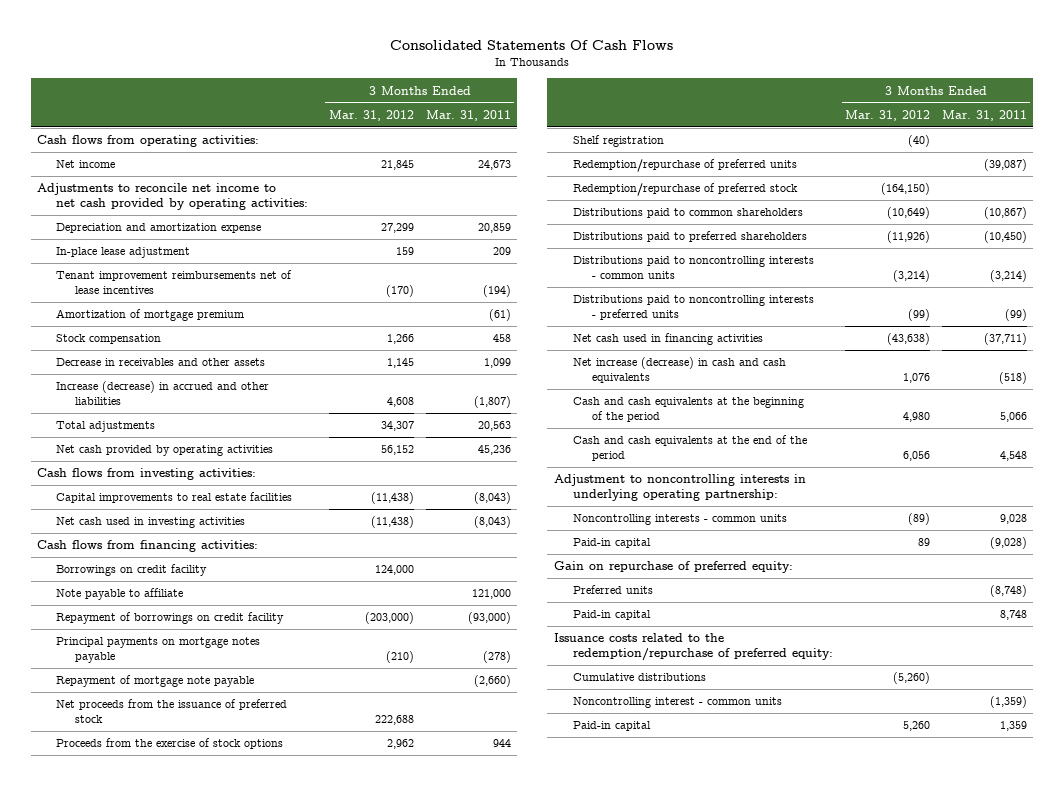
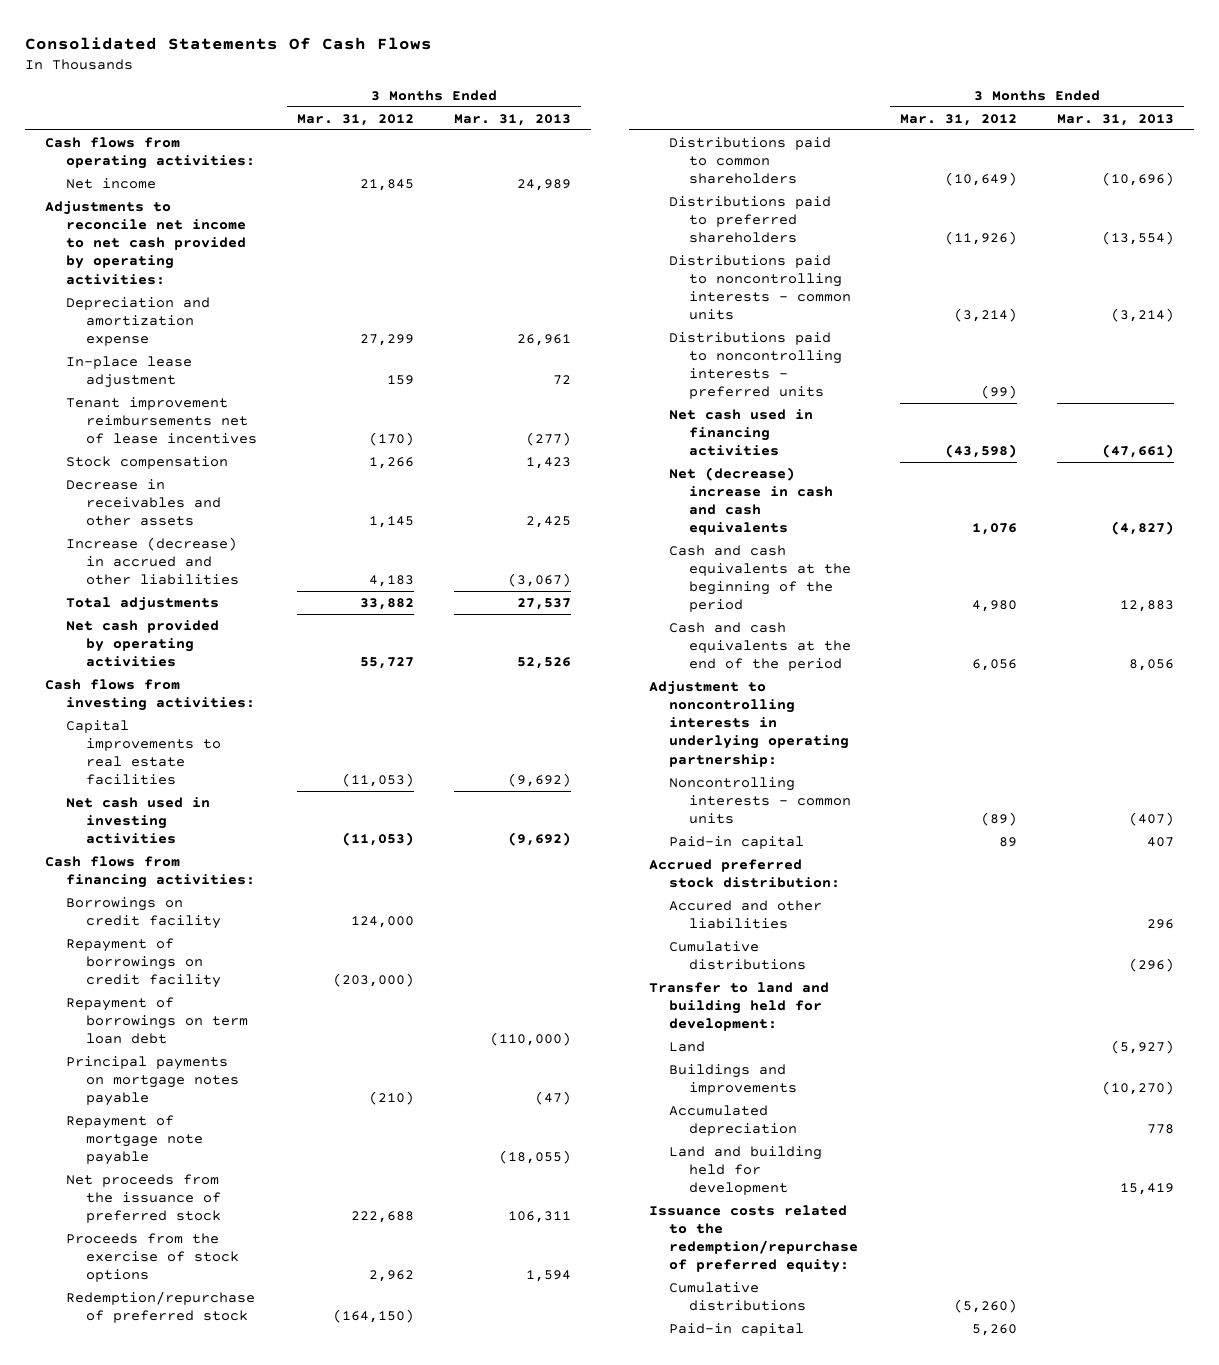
[425,109,511,121] Mar. 31, 2011 -> none
none -> [453,113,571,126] Mar. 31, 2013
[56,309,245,322] Amortization of mortgage premium -> none
[386,396,414,407] 4,608 -> [368,575,414,588] 4,183
[380,421,414,432] 34,307 -> [359,597,414,610] 33,882
[380,445,414,456] 56,152 -> [359,657,414,670] 55,727
[370,492,414,505] (11,438) -> [341,773,414,788] (11,053)
[370,516,414,529] (11,438) -> [341,832,414,847] (11,053)
[56,588,184,601] Note payable to affiliate -> none
none -> [65,996,248,1045] Repayment of borrowings on term loan debt
[572,135,664,148] Shelf registration -> none
[572,159,797,173] Redemption/repurchase of preferred units -> none
[886,333,930,346] (43,638) -> [945,444,1018,459] (43,598)
[572,357,786,383] Net increase (decrease) in cash and cash equivalents -> [668,466,834,536] Net (decrease) increase in cash and cash equivalents
[553,561,793,574] Gain on repurchase of preferred equity: -> none
[572,585,653,595] Preferred units -> none
[572,610,651,621] Paid-in capital -> none
none -> [648,858,840,889] Accrued preferred stock distribution:
none -> [668,899,822,930] Accured and other liabilities
none -> [668,940,807,971] Cumulative distributions
none -> [648,981,829,1032] Transfer to land and building held for development:
none -> [668,1040,705,1052] Land
none -> [668,1063,798,1096] Buildings and improvements
none -> [668,1104,798,1137] Accumulated depreciation
none -> [668,1145,822,1196] Land and building held for development
[572,697,782,709] Noncontrolling interest - common units -> none

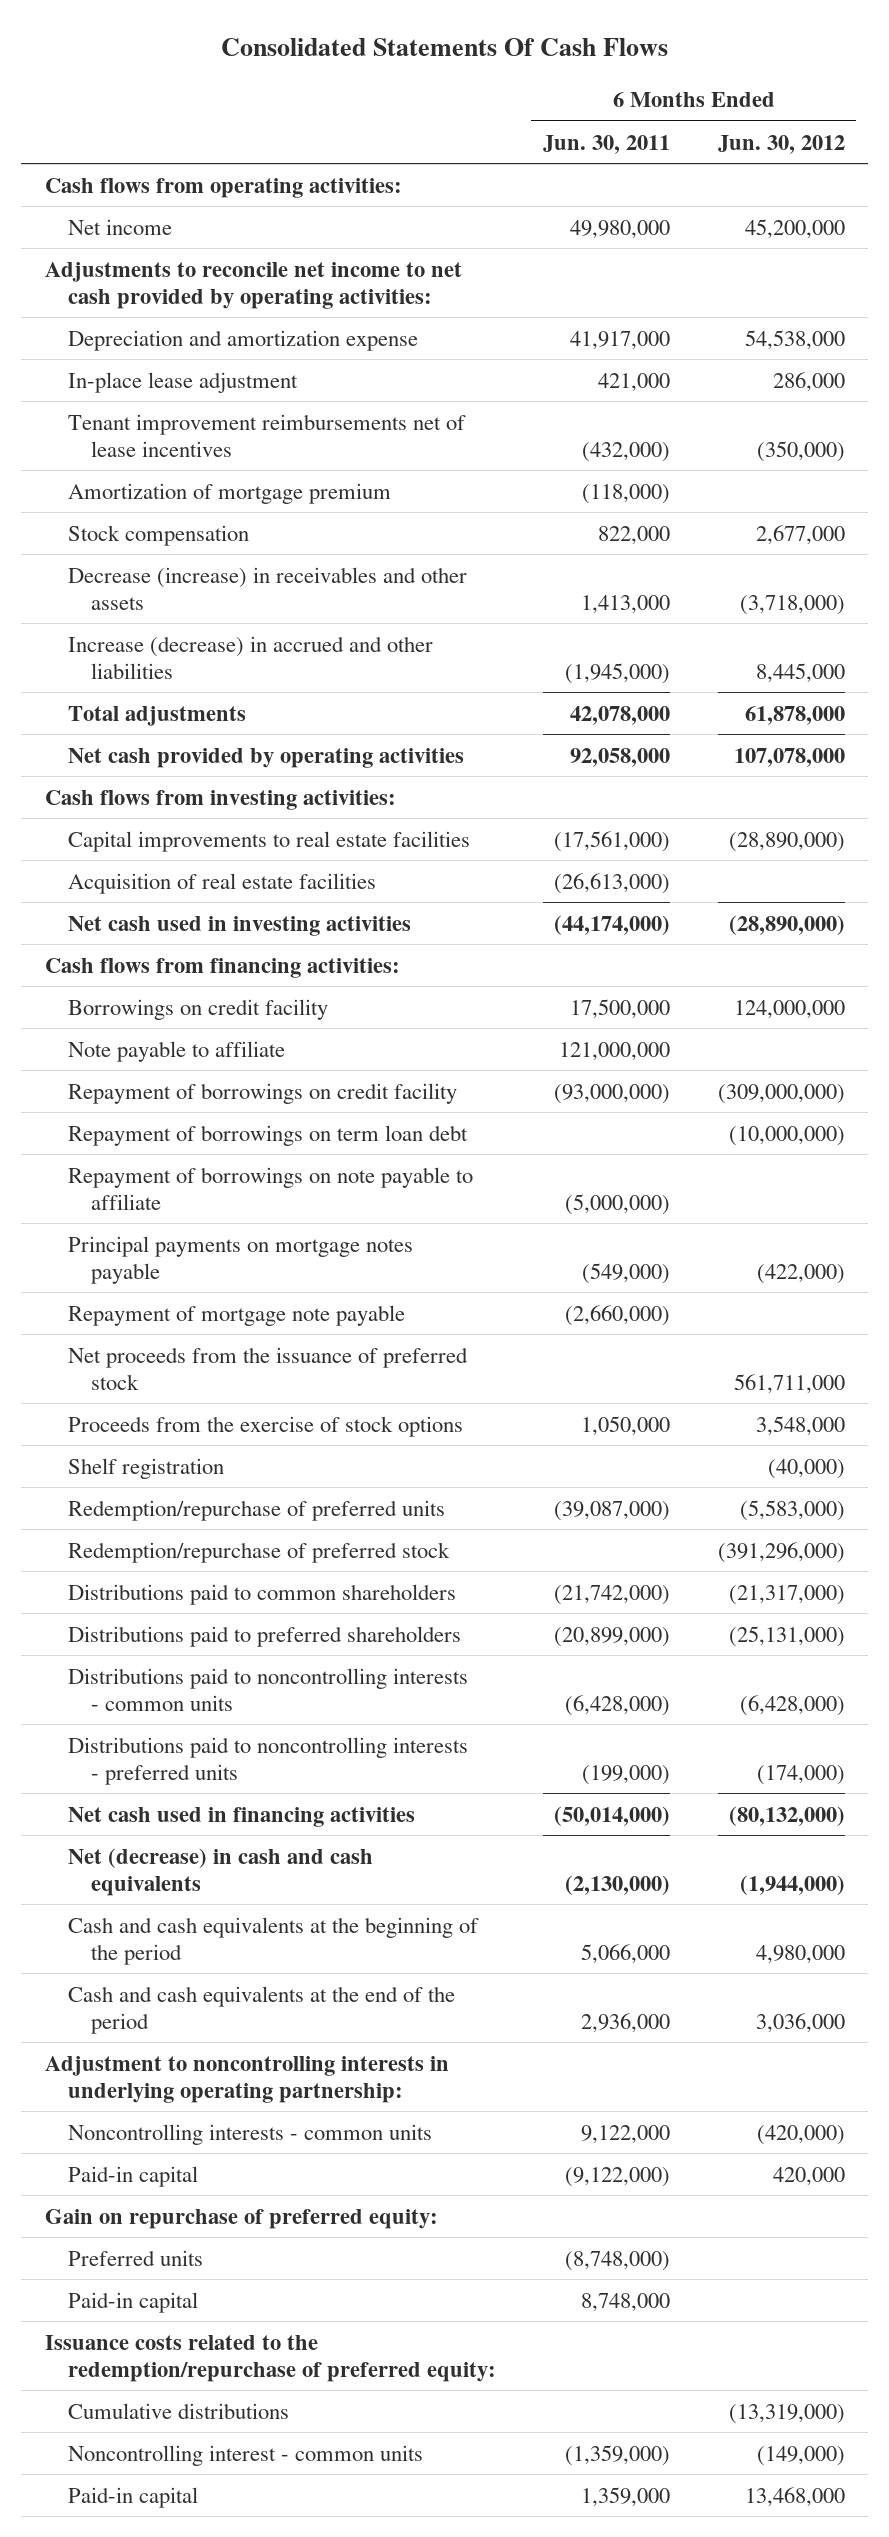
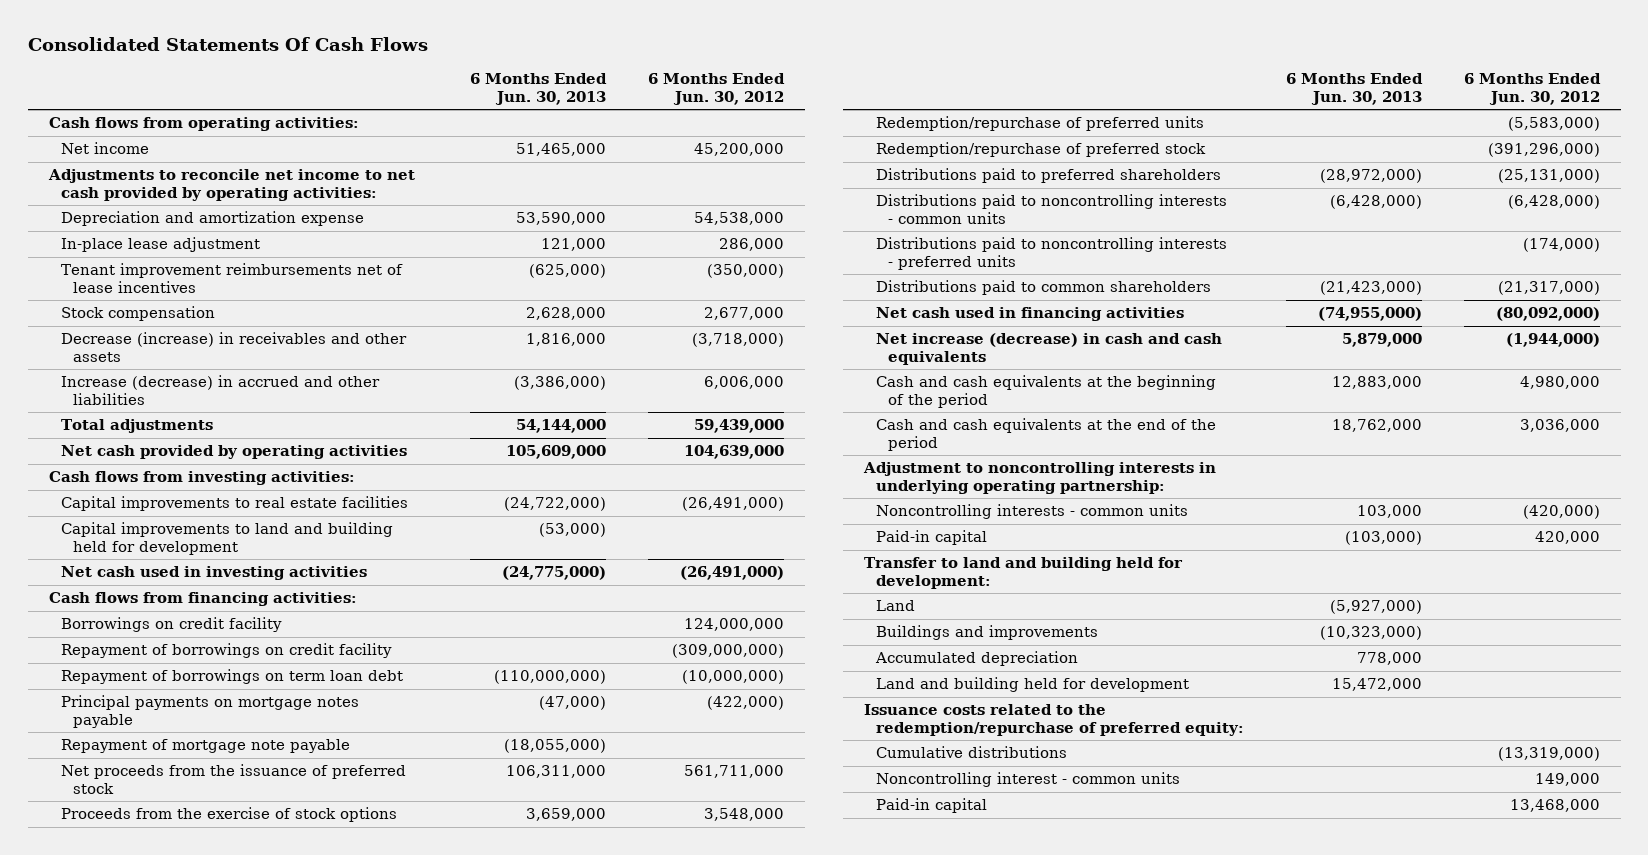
[543,134,671,154] Jun. 30, 2011 -> none
none -> [470,73,608,105] 6 Months Ended Jun. 30, 2013
[67,482,391,504] Amortization of mortgage premium -> none
[755,662,845,683] 8,445,000 -> [704,376,785,390] 6,006,000
[744,705,845,725] 61,878,000 -> [694,419,785,434] 59,439,000
[733,747,845,767] 107,078,000 -> [684,445,785,460] 104,639,000
[67,872,376,894] Acquisition of real estate facilities -> none
[728,831,845,852] (28,890,000) -> [682,497,785,512] (26,491,000)
none -> [60,522,393,556] Capital improvements to land and building held for development
[728,914,845,935] (28,890,000) -> [680,566,785,581] (26,491,000)
[67,1040,285,1062] Note payable to affiliate -> none
[67,1166,473,1210] Repayment of borrowings on note payable to affiliate -> none
[67,1457,224,1479] Shelf registration -> none
[67,1583,456,1605] Distributions paid to common shareholders -> [875,280,1211,296] Distributions paid to common shareholders
[728,1805,845,1826] (80,132,000) -> [1495,307,1600,322] (80,092,000)
[67,1847,373,1896] Net (decrease) in cash and cash equivalents -> [875,333,1222,366] Net increase (decrease) in cash and cash equivalents
[44,2208,438,2229] Gain on repurchase of preferred equity: -> none
[67,2249,203,2266] Preferred units -> none
[67,2291,198,2313] Paid-in capital -> none
none -> [863,557,1183,590] Transfer to land and building held for development:
none -> [875,600,915,612] Land
none -> [875,625,1098,641] Buildings and improvements
none -> [874,651,1078,667] Accumulated depreciation
none -> [875,677,1189,693] Land and building held for development
[756,2445,845,2466] (149,000) -> [1534,773,1600,787] 149,000

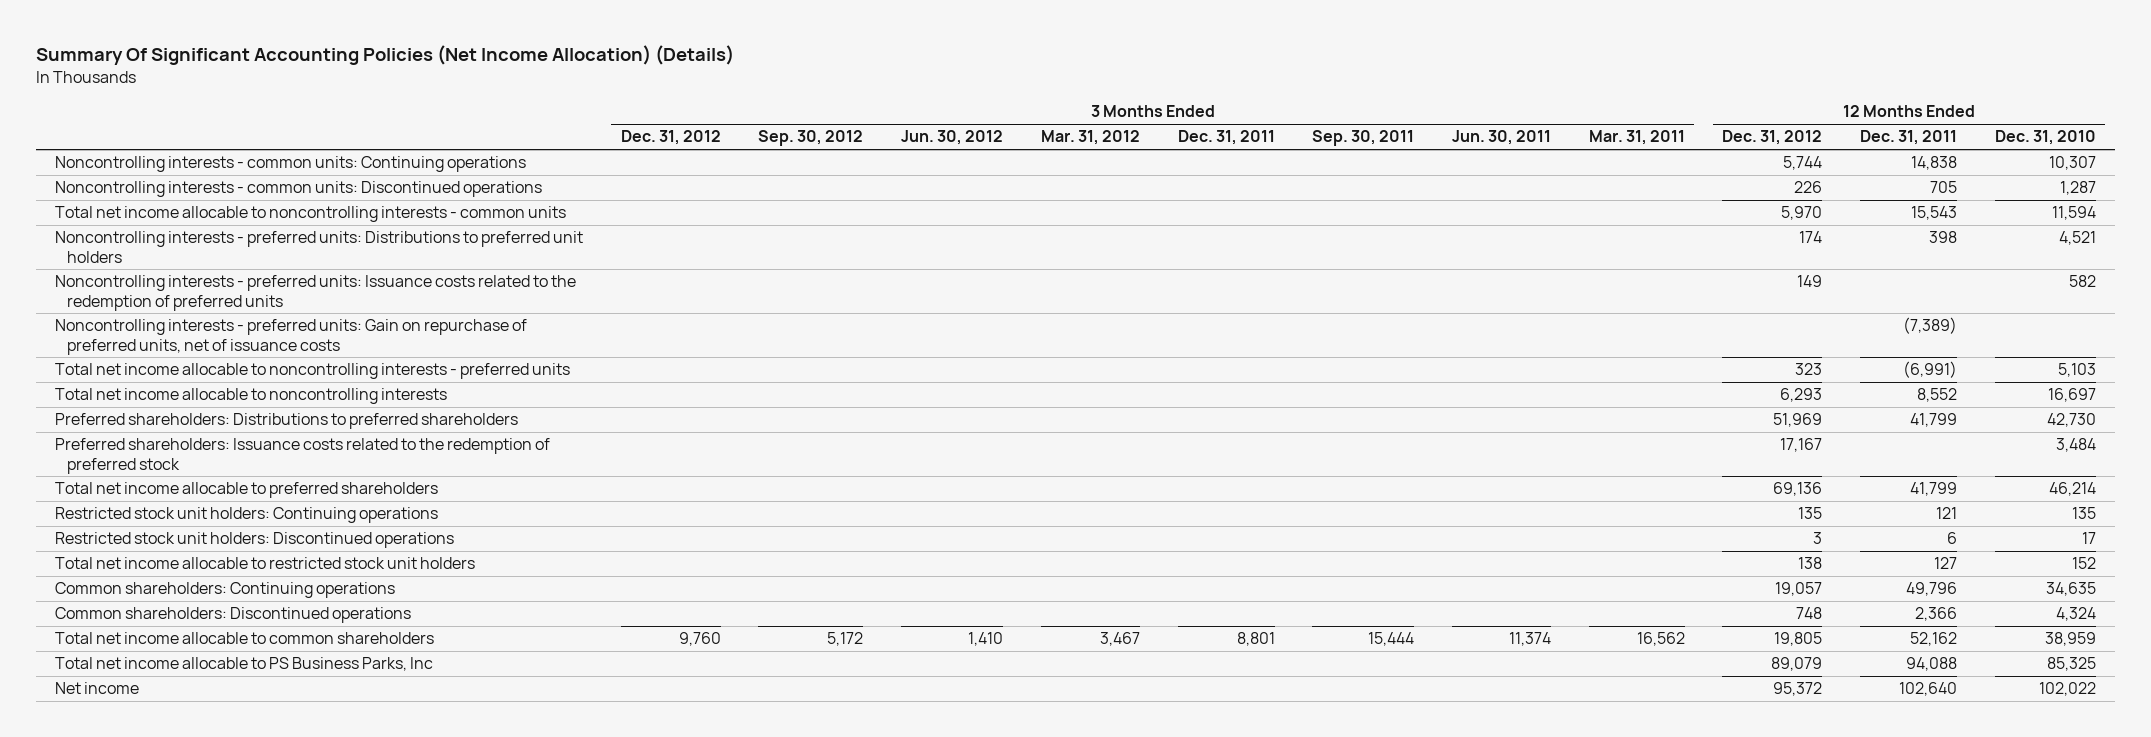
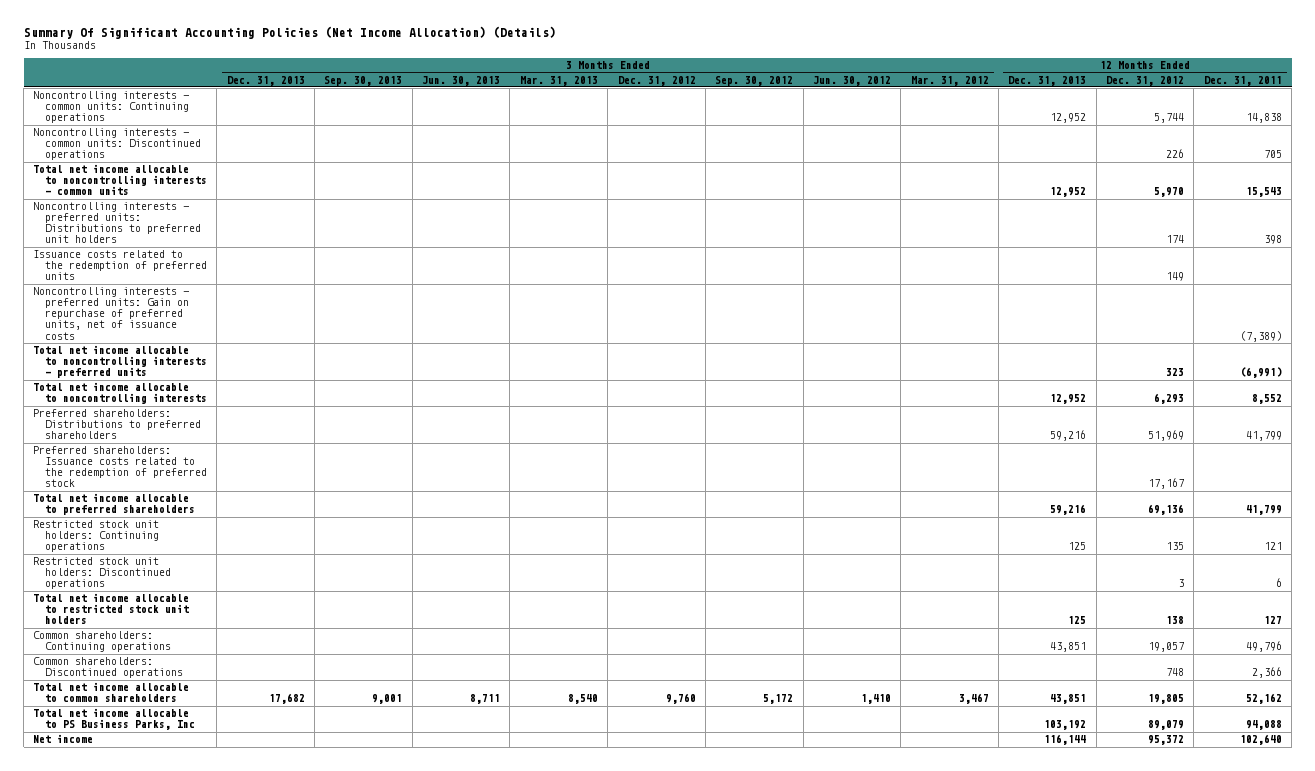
[1177,130,1275,146] Dec. 31, 2011 -> none
[1312,130,1415,147] Sep. 30, 2011 -> none
[1452,130,1552,146] Jun. 30, 2011 -> none
[1588,130,1685,146] Mar. 31, 2011 -> none
[1994,130,2096,146] Dec. 31, 2010 -> none
none -> [226,75,305,86] Dec. 31, 2013
none -> [324,75,403,86] Sep. 30, 2013
none -> [422,75,501,86] Jun. 30, 2013
none -> [519,75,598,86] Mar. 31, 2013
none -> [1008,75,1087,86] Dec. 31, 2013
[55,275,577,311] Noncontrolling interests - preferred units: Issuance costs related to the redemption of preferred units -> [33,250,207,281] Issuance costs related to the redemption of preferred units

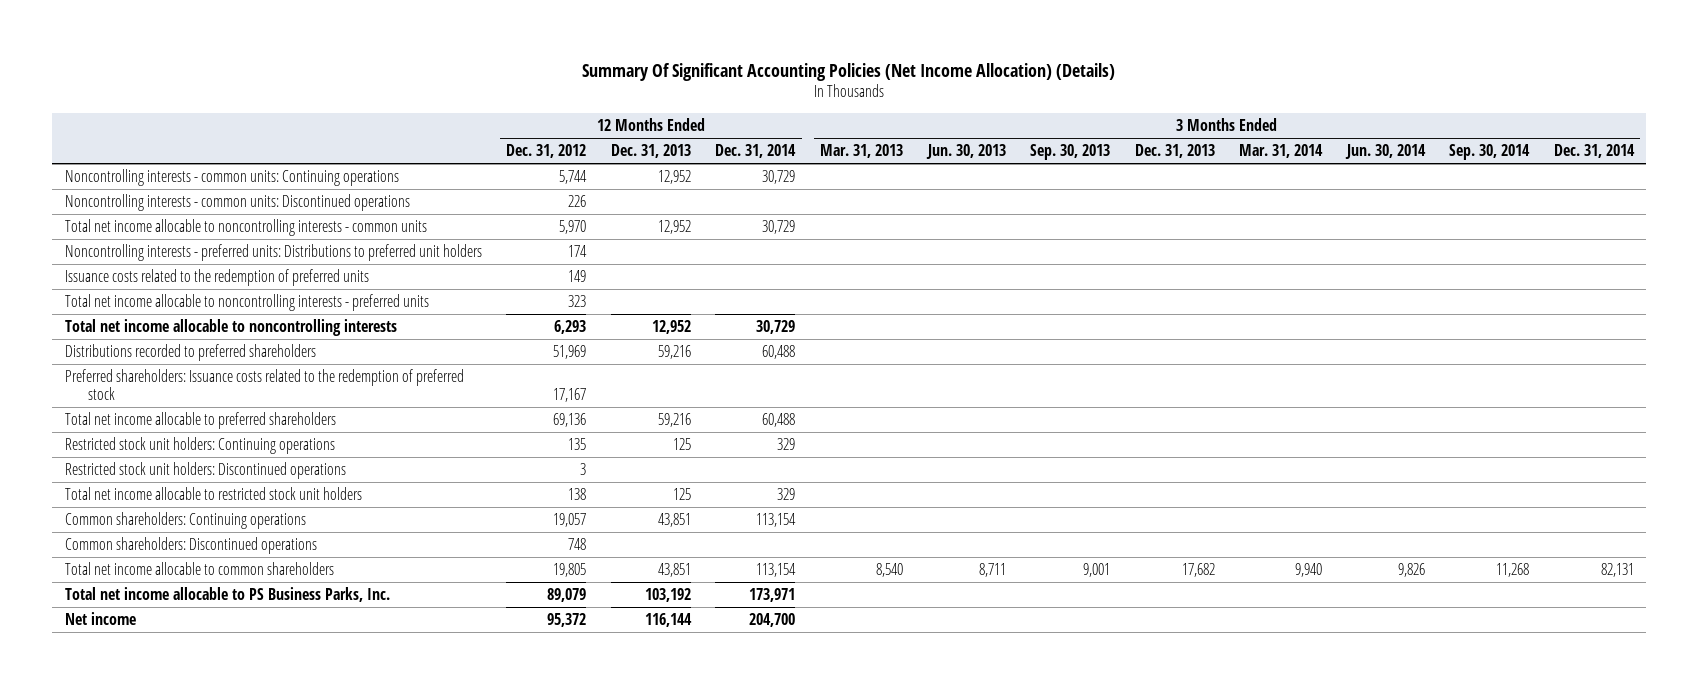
[617,75,696,86] Dec. 31, 2012 -> none
[715,75,794,86] Sep. 30, 2012 -> none
[812,75,891,86] Jun. 30, 2012 -> none
[910,75,989,86] Mar. 31, 2012 -> none
[1203,75,1282,86] Dec. 31, 2011 -> none
none -> [715,144,797,159] Dec. 31, 2014
none -> [1239,144,1324,159] Mar. 31, 2014
none -> [1344,144,1426,160] Jun. 30, 2014
none -> [1449,144,1531,161] Sep. 30, 2014
none -> [1553,144,1635,159] Dec. 31, 2014
[33,287,190,340] Noncontrolling interests - preferred units: Gain on repurchase of preferred units, net of issuance costs -> none
[33,409,201,440] Preferred shareholders: Distributions to preferred shareholders -> [64,344,316,362] Distributions recorded to preferred shareholders
[33,708,195,731] Total net income allocable to PS Business Parks, Inc -> [64,587,390,603] Total net income allocable to PS Business Parks, Inc.

